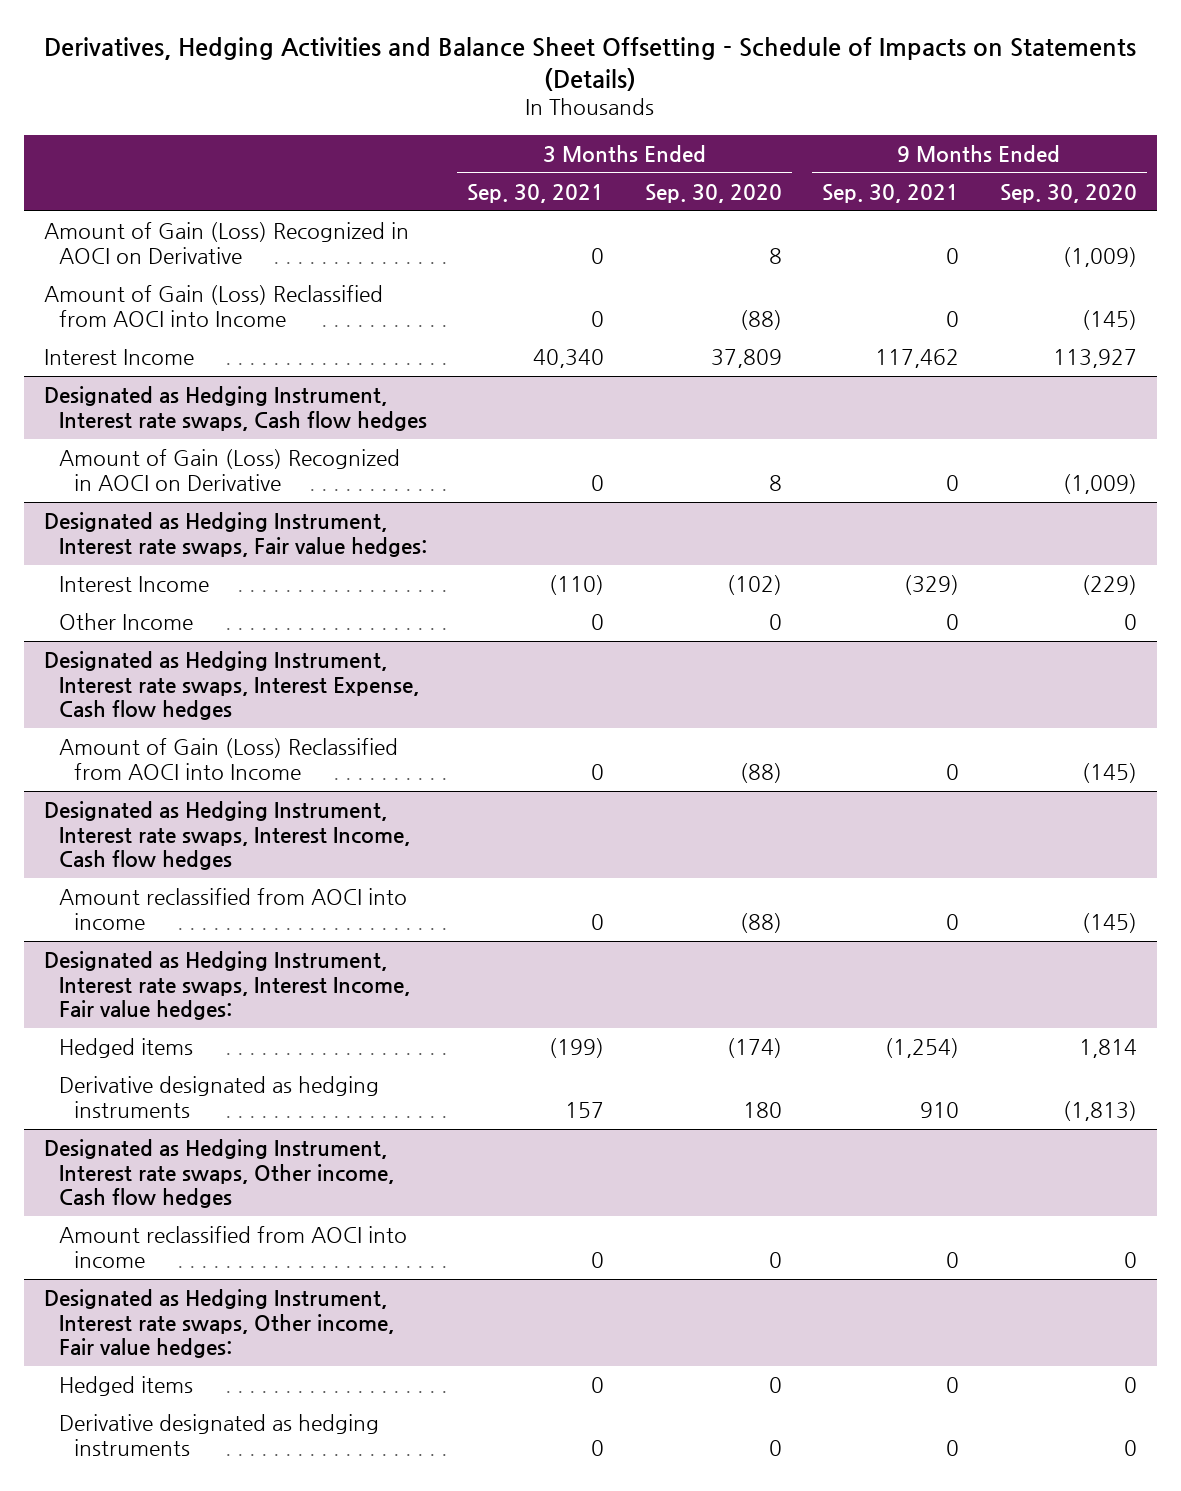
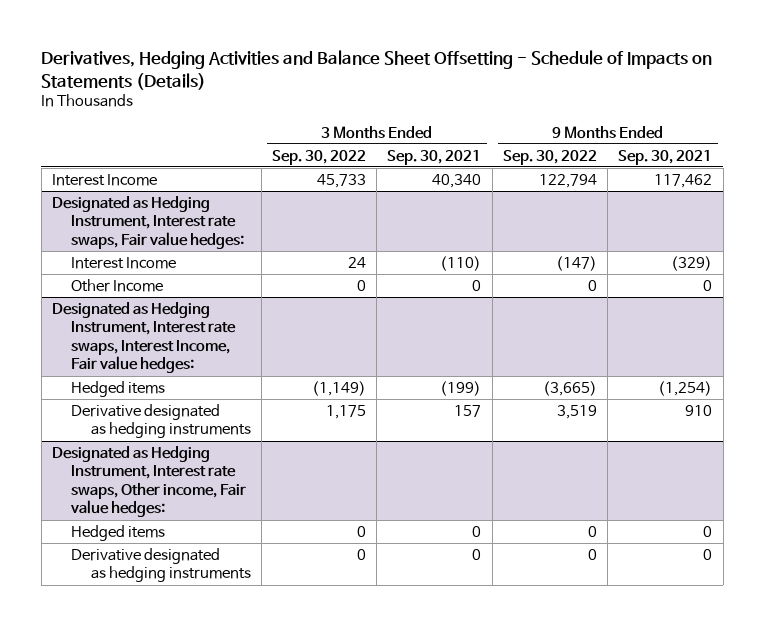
[644,183,782,203] Sep. 30, 2020 -> none
[999,183,1137,203] Sep. 30, 2020 -> none
none -> [271,149,366,165] Sep. 30, 2022
none -> [502,149,597,165] Sep. 30, 2022
[44,222,410,264] Amount of Gain (Loss) Recognized in AOCI on Derivative -> none
[44,285,384,327] Amount of Gain (Loss) Reclassified from AOCI into Income -> none
[44,386,428,431] Designated as Hedging Instrument, Interest rate swaps, Cash flow hedges -> none
[59,449,401,491] Amount of Gain (Loss) Recognized in AOCI on Derivative -> none
[44,651,420,721] Designated as Hedging Instrument, Interest rate swaps, Interest Expense, Cash flow hedges -> none
[59,738,399,780] Amount of Gain (Loss) Reclassified from AOCI into Income -> none
[44,801,411,871] Designated as Hedging Instrument, Interest rate swaps, Interest Income, Cash flow hedges -> none
[59,888,408,930] Amount reclassified from AOCI into income -> none
[44,1139,395,1209] Designated as Hedging Instrument, Interest rate swaps, Other income, Cash flow hedges -> none
[59,1226,408,1268] Amount reclassified from AOCI into income -> none

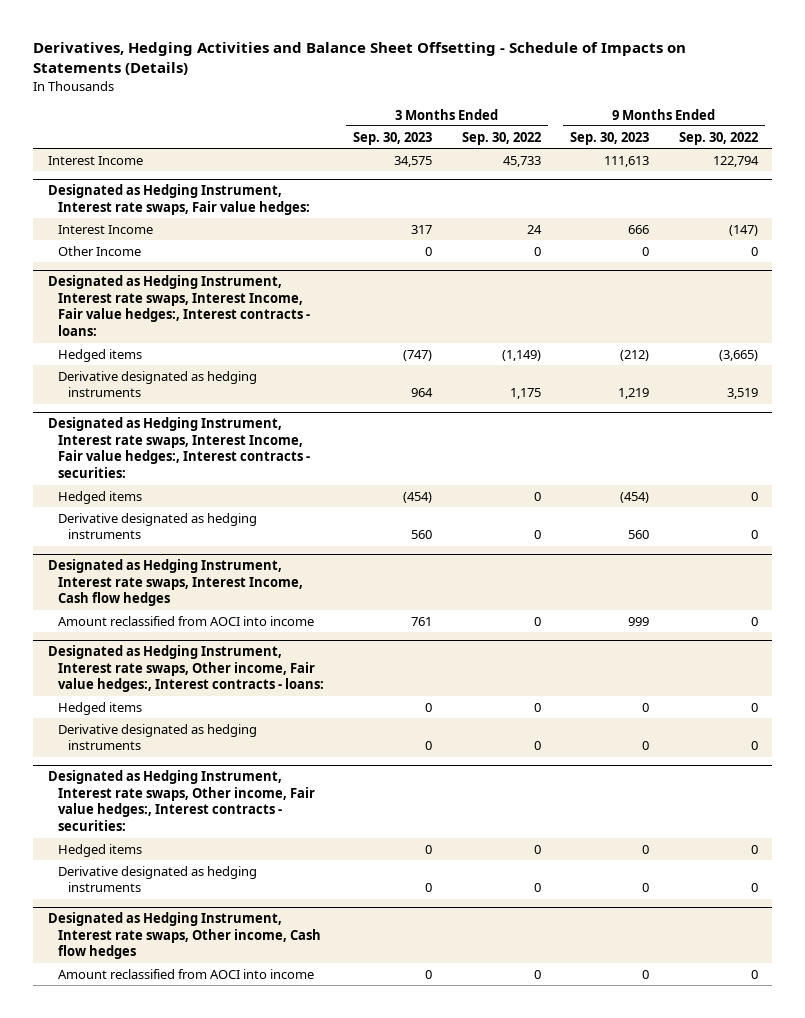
[387,149,482,165] Sep. 30, 2021 -> none
[618,149,713,165] Sep. 30, 2021 -> none
none -> [353,131,433,145] Sep. 30, 2023
none -> [570,131,650,145] Sep. 30, 2023
[52,301,237,374] Designated as Hedging Instrument, Interest rate swaps, Interest Income, Fair value hedges: -> [47,275,310,337] Designated as Hedging Instrument, Interest rate swaps, Interest Income, Fair value hedges:, Interest contracts - loans:
[52,445,247,518] Designated as Hedging Instrument, Interest rate swaps, Other income, Fair value hedges: -> [47,417,310,479] Designated as Hedging Instrument, Interest rate swaps, Interest Income, Fair value hedges:, Interest contracts - securities:
none -> [47,559,303,607] Designated as Hedging Instrument, Interest rate swaps, Interest Income, Cash flow hedges
none -> [57,615,314,626] Amount reclassified from AOCI into income
none -> [47,645,324,693] Designated as Hedging Instrument, Interest rate swaps, Other income, Fair value hedges:, Interest contracts - loans:
none -> [57,701,142,715] Hedged items
none -> [57,723,257,751] Derivative designated as hedging instruments
none -> [47,770,315,832] Designated as Hedging Instrument, Interest rate swaps, Other income, Fair value hedges:, Interest contracts - securities:
none -> [57,843,142,857] Hedged items
none -> [57,865,257,893] Derivative designated as hedging instruments
none -> [47,912,321,960] Designated as Hedging Instrument, Interest rate swaps, Other income, Cash flow hedges
none -> [57,968,314,979] Amount reclassified from AOCI into income

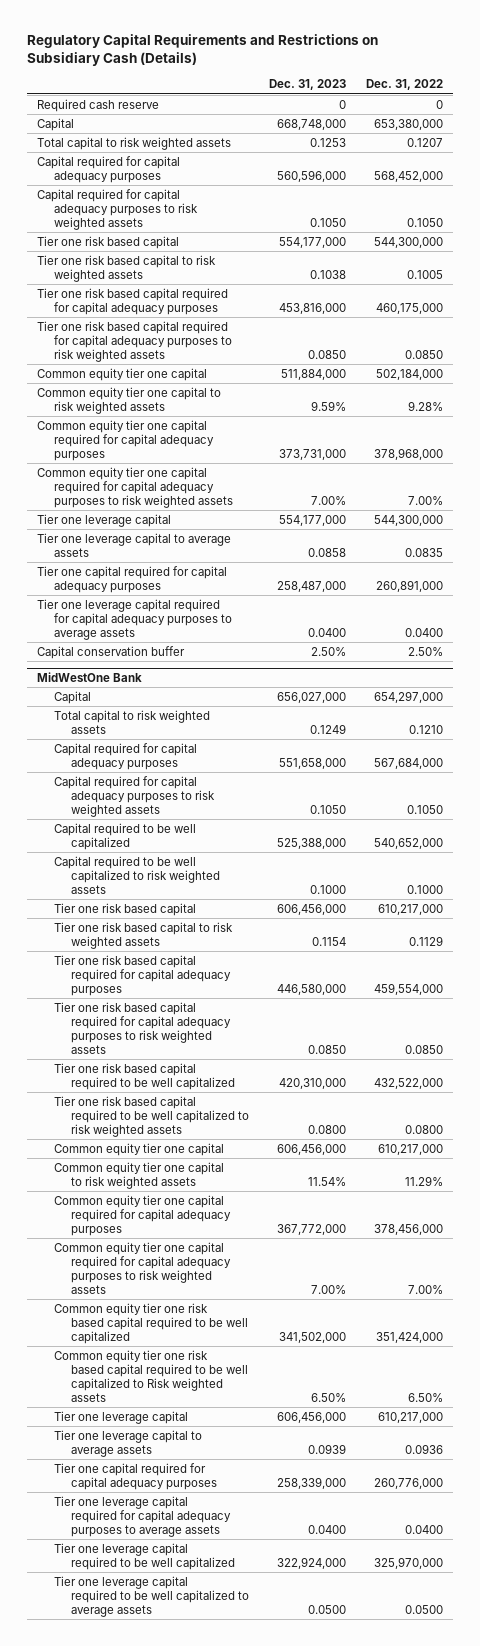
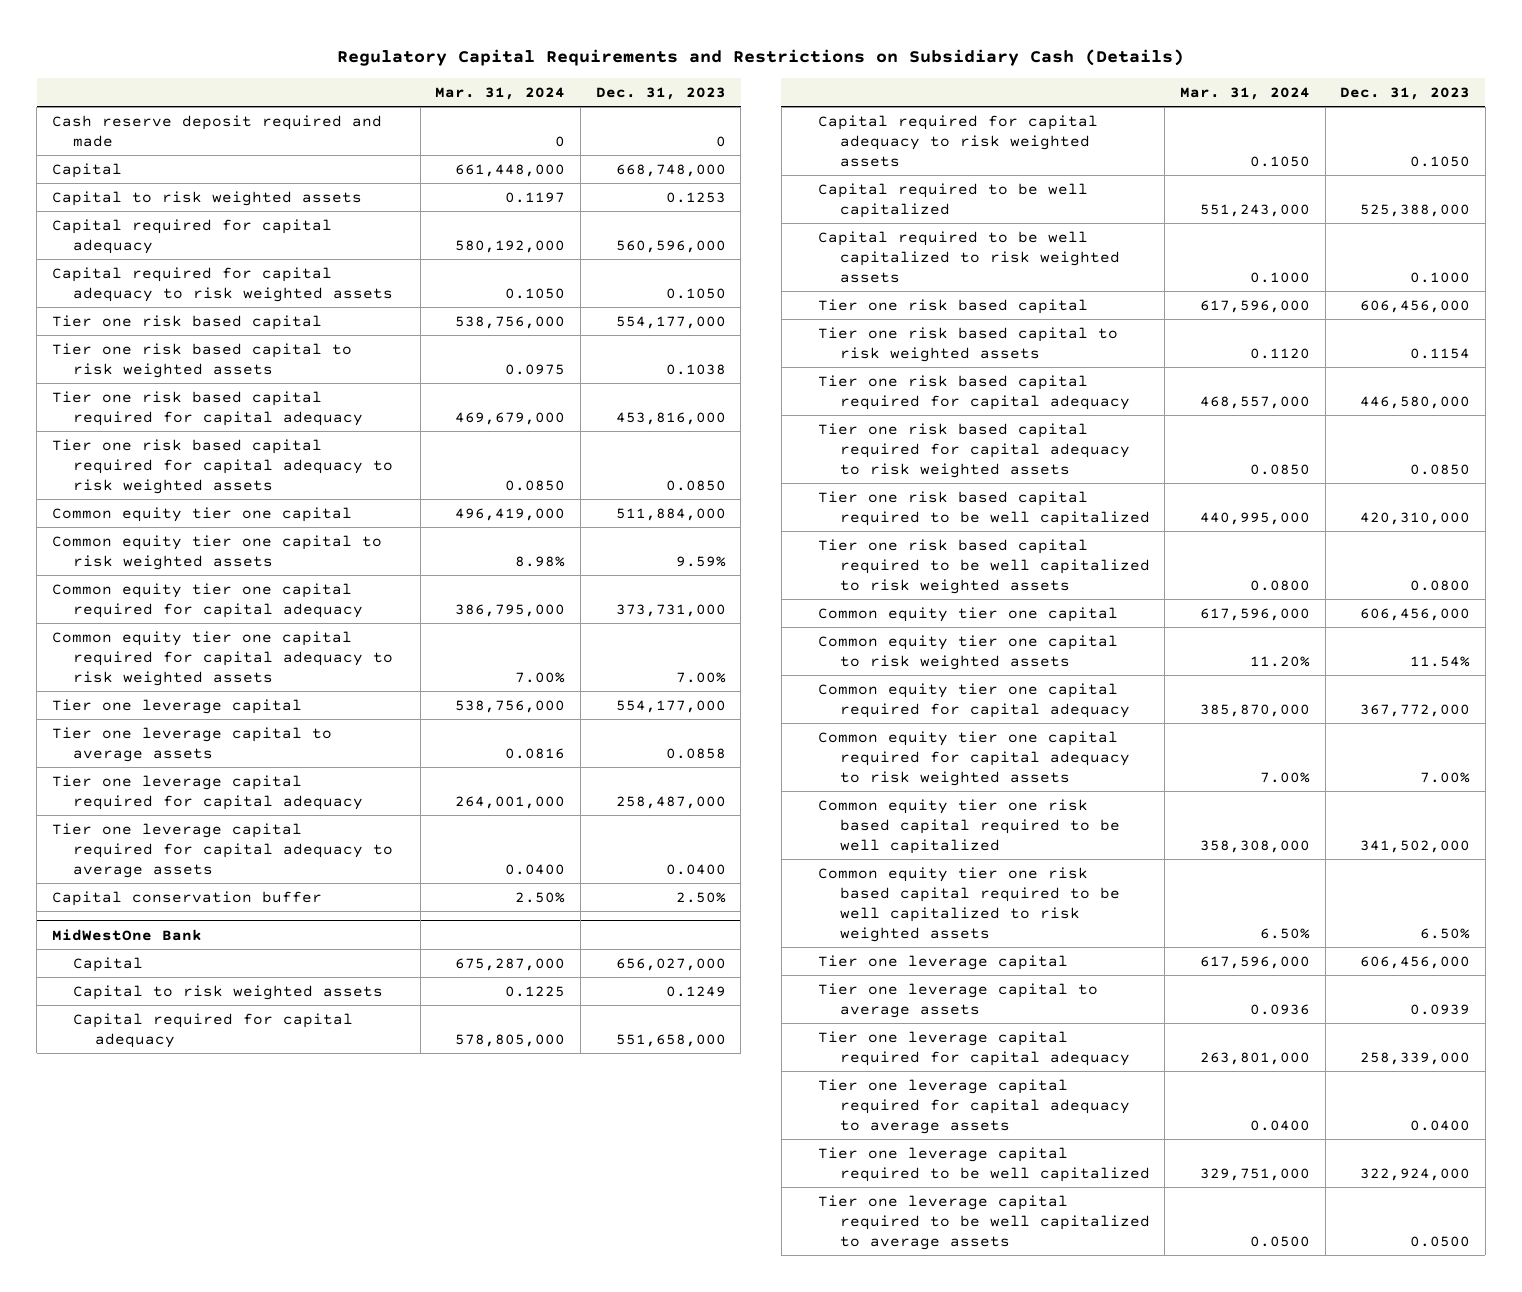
[365,79,443,91] Dec. 31, 2022 -> none
none -> [435,86,566,100] Mar. 31, 2024
[36,98,159,112] Required cash reserve -> [51,114,382,147] Cash reserve deposit required and made
[36,136,231,150] Total capital to risk weighted assets -> [51,190,362,206] Capital to risk weighted assets
[36,155,180,183] Capital required for capital adequacy purposes -> [51,218,332,254] Capital required for capital adequacy
[36,188,198,230] Capital required for capital adequacy purposes to risk weighted assets -> [51,266,394,302] Capital required for capital adequacy to risk weighted assets
[36,287,228,315] Tier one risk based capital required for capital adequacy purposes -> [51,390,364,426] Tier one risk based capital required for capital adequacy
[36,320,232,362] Tier one risk based capital required for capital adequacy purposes to risk weighted assets -> [51,438,394,494] Tier one risk based capital required for capital adequacy to risk weighted assets
[36,419,214,461] Common equity tier one capital required for capital adequacy purposes -> [51,582,364,618] Common equity tier one capital required for capital adequacy
[36,466,233,508] Common equity tier one capital required for capital adequacy purposes to risk weighted assets -> [51,630,394,686] Common equity tier one capital required for capital adequacy to risk weighted assets
[36,565,227,593] Tier one capital required for capital adequacy purposes -> [51,774,364,810] Tier one leverage capital required for capital adequacy
[36,598,232,640] Tier one leverage capital required for capital adequacy purposes to average assets -> [51,822,394,878] Tier one leverage capital required for capital adequacy to average assets
[53,709,210,734] Total capital to risk weighted assets -> [73,984,384,1000] Capital to risk weighted assets
[53,742,197,770] Capital required for capital adequacy purposes -> [73,1012,354,1048] Capital required for capital adequacy
[53,775,215,817] Capital required for capital adequacy purposes to risk weighted assets -> [817,114,1098,167] Capital required for capital adequacy to risk weighted assets
[53,954,231,996] Tier one risk based capital required for capital adequacy purposes -> [817,374,1130,410] Tier one risk based capital required for capital adequacy
[53,1001,231,1054] Tier one risk based capital required for capital adequacy purposes to risk weighted assets -> [817,422,1130,478] Tier one risk based capital required for capital adequacy to risk weighted assets
[53,1194,231,1236] Common equity tier one capital required for capital adequacy purposes -> [817,682,1130,718] Common equity tier one capital required for capital adequacy
[53,1241,231,1294] Common equity tier one capital required for capital adequacy purposes to risk weighted assets -> [817,730,1130,786] Common equity tier one capital required for capital adequacy to risk weighted assets
[53,1349,248,1402] Common equity tier one risk based capital required to be well capitalized to Risk weighted assets -> [817,866,1120,942] Common equity tier one risk based capital required to be well capitalized to risk weighted assets
[53,1462,217,1490] Tier one capital required for capital adequacy purposes -> [817,1030,1130,1066] Tier one leverage capital required for capital adequacy
[53,1495,231,1537] Tier one leverage capital required for capital adequacy purposes to average assets -> [817,1078,1130,1134] Tier one leverage capital required for capital adequacy to average assets

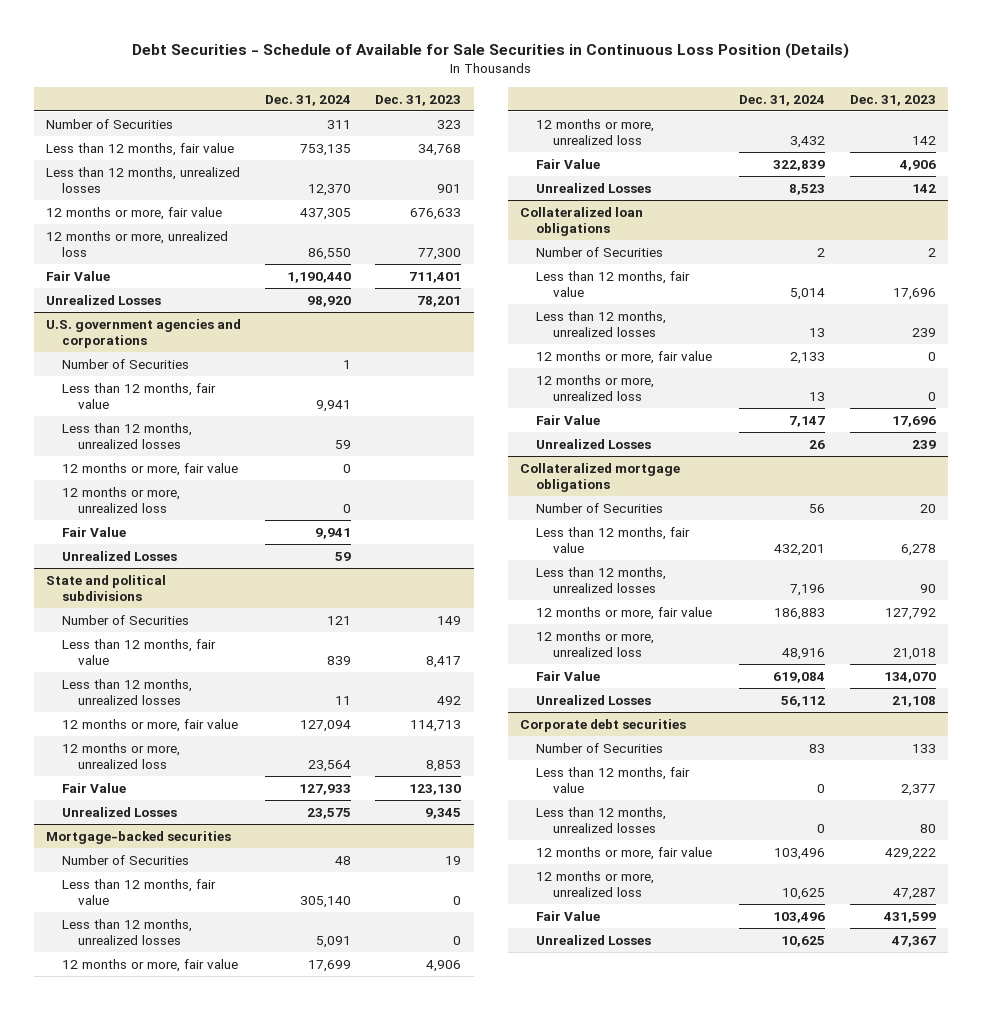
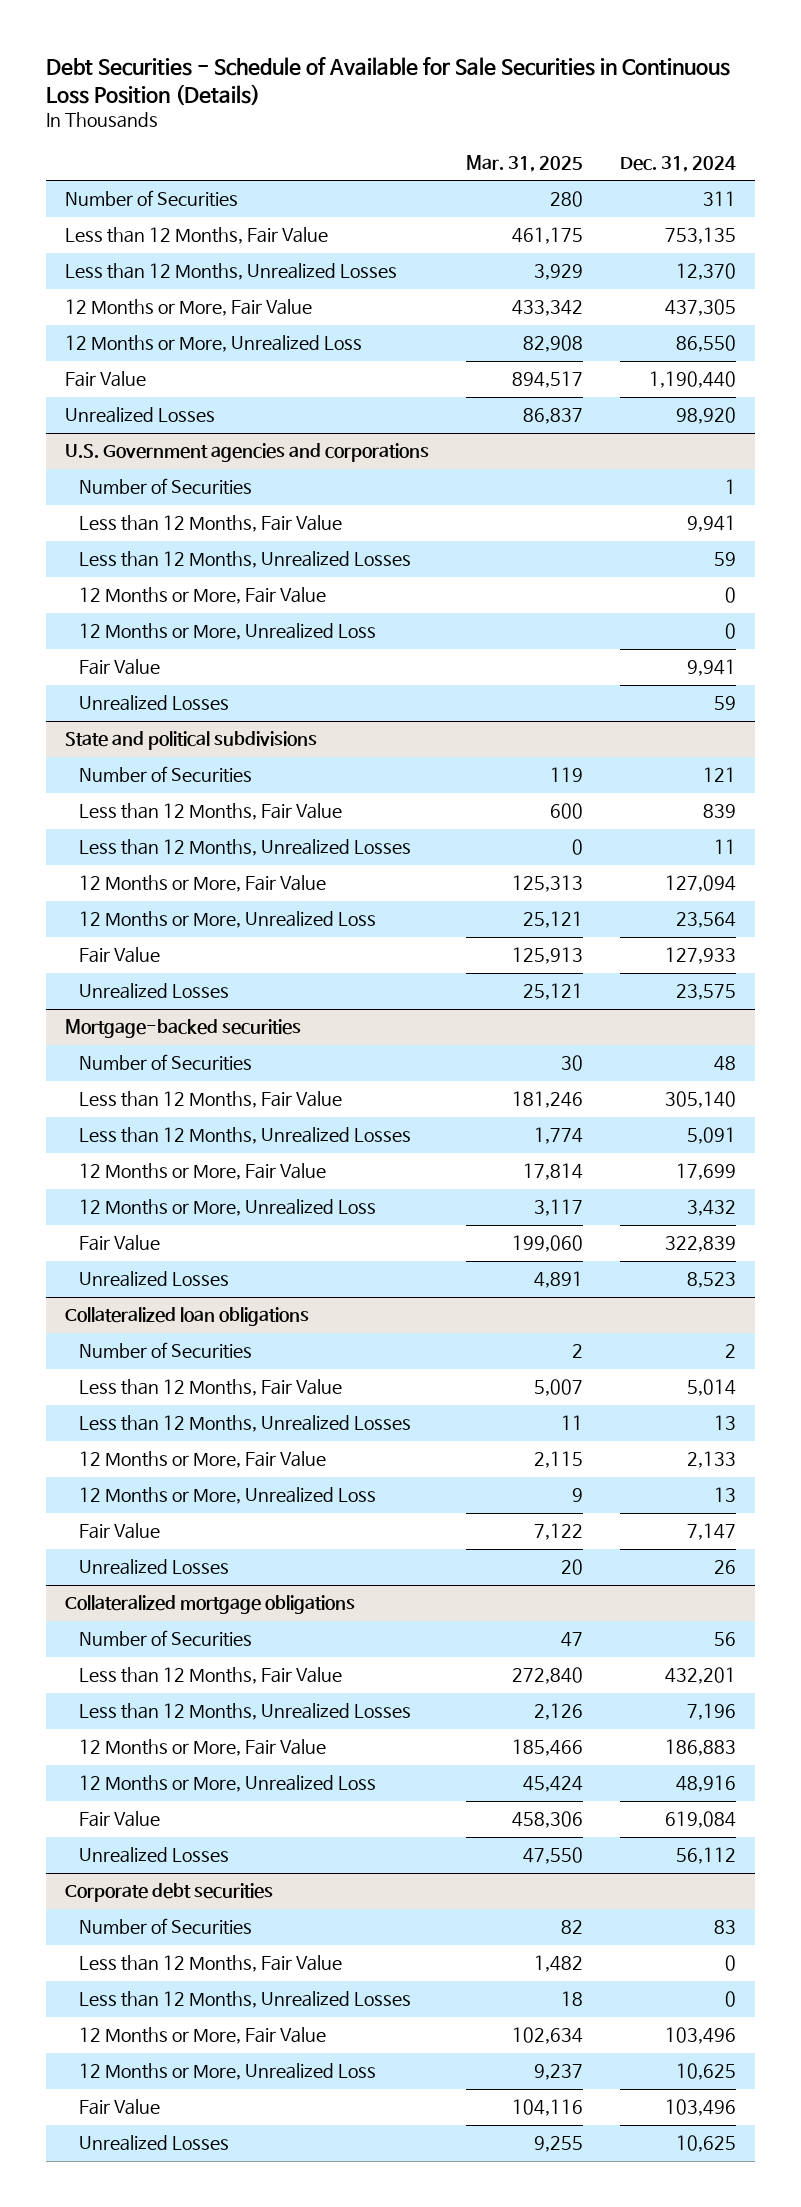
[375,94,462,106] Dec. 31, 2023 -> none
none -> [466,154,584,172] Mar. 31, 2025
[45,142,234,156] Less than 12 months, fair value -> [64,227,328,245] Less than 12 Months, Fair Value
[45,166,240,193] Less than 12 months, unrealized losses -> [64,263,397,281] Less than 12 Months, Unrealized Losses
[45,206,222,220] 12 months or more, fair value -> [64,299,312,317] 12 Months or More, Fair Value
[45,230,228,257] 12 months or more, unrealized loss -> [64,335,362,353] 12 Months or More, Unrealized Loss
[45,318,241,348] U.S. government agencies and corporations -> [64,443,429,463] U.S. Government agencies and corporations
[62,382,217,409] Less than 12 months, fair value -> [79,515,343,533] Less than 12 Months, Fair Value
[62,422,193,449] Less than 12 months, unrealized losses -> [79,551,412,569] Less than 12 Months, Unrealized Losses
[62,462,239,476] 12 months or more, fair value -> [79,587,327,605] 12 Months or More, Fair Value
[62,486,181,513] 12 months or more, unrealized loss -> [79,623,377,641] 12 Months or More, Unrealized Loss
[62,638,217,665] Less than 12 months, fair value -> [79,803,343,821] Less than 12 Months, Fair Value
[62,678,193,705] Less than 12 months, unrealized losses -> [79,839,412,857] Less than 12 Months, Unrealized Losses
[62,718,239,732] 12 months or more, fair value -> [79,875,327,893] 12 Months or More, Fair Value
[62,742,181,769] 12 months or more, unrealized loss -> [79,911,377,929] 12 Months or More, Unrealized Loss
[62,878,217,905] Less than 12 months, fair value -> [79,1091,343,1109] Less than 12 Months, Fair Value
[62,918,193,945] Less than 12 months, unrealized losses -> [79,1127,412,1145] Less than 12 Months, Unrealized Losses
[62,958,239,972] 12 months or more, fair value -> [79,1163,327,1181] 12 Months or More, Fair Value
[536,118,655,145] 12 months or more, unrealized loss -> [79,1199,377,1217] 12 Months or More, Unrealized Loss
[536,270,691,297] Less than 12 months, fair value -> [79,1379,343,1397] Less than 12 Months, Fair Value
[536,310,667,337] Less than 12 months, unrealized losses -> [79,1415,412,1433] Less than 12 Months, Unrealized Losses
[536,350,713,364] 12 months or more, fair value -> [79,1451,327,1469] 12 Months or More, Fair Value
[536,374,655,401] 12 months or more, unrealized loss -> [79,1487,377,1505] 12 Months or More, Unrealized Loss
[536,526,691,553] Less than 12 months, fair value -> [79,1667,343,1685] Less than 12 Months, Fair Value
[536,566,667,593] Less than 12 months, unrealized losses -> [79,1703,412,1721] Less than 12 Months, Unrealized Losses
[536,606,713,620] 12 months or more, fair value -> [79,1739,327,1757] 12 Months or More, Fair Value
[536,630,655,657] 12 months or more, unrealized loss -> [79,1775,377,1793] 12 Months or More, Unrealized Loss
[536,766,691,793] Less than 12 months, fair value -> [79,1955,343,1973] Less than 12 Months, Fair Value
[536,806,667,833] Less than 12 months, unrealized losses -> [79,1991,412,2009] Less than 12 Months, Unrealized Losses
[536,846,713,860] 12 months or more, fair value -> [79,2027,327,2045] 12 Months or More, Fair Value
[536,870,655,897] 12 months or more, unrealized loss -> [79,2063,377,2081] 12 Months or More, Unrealized Loss

